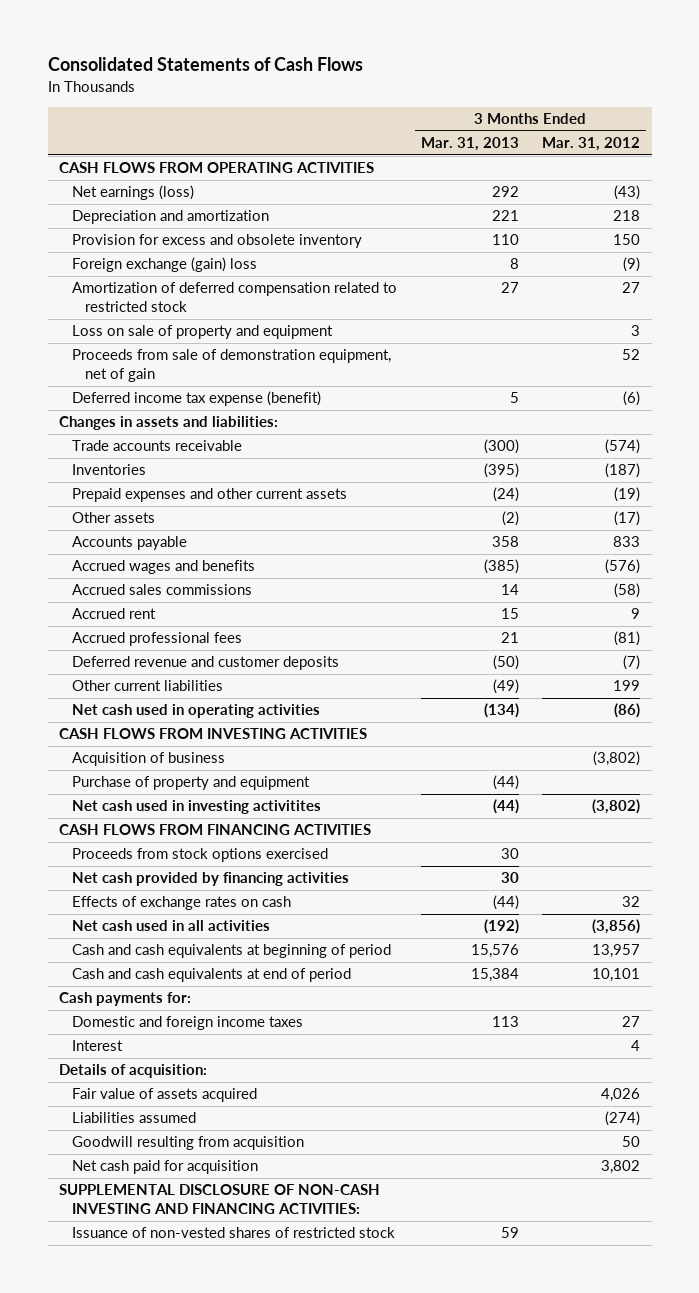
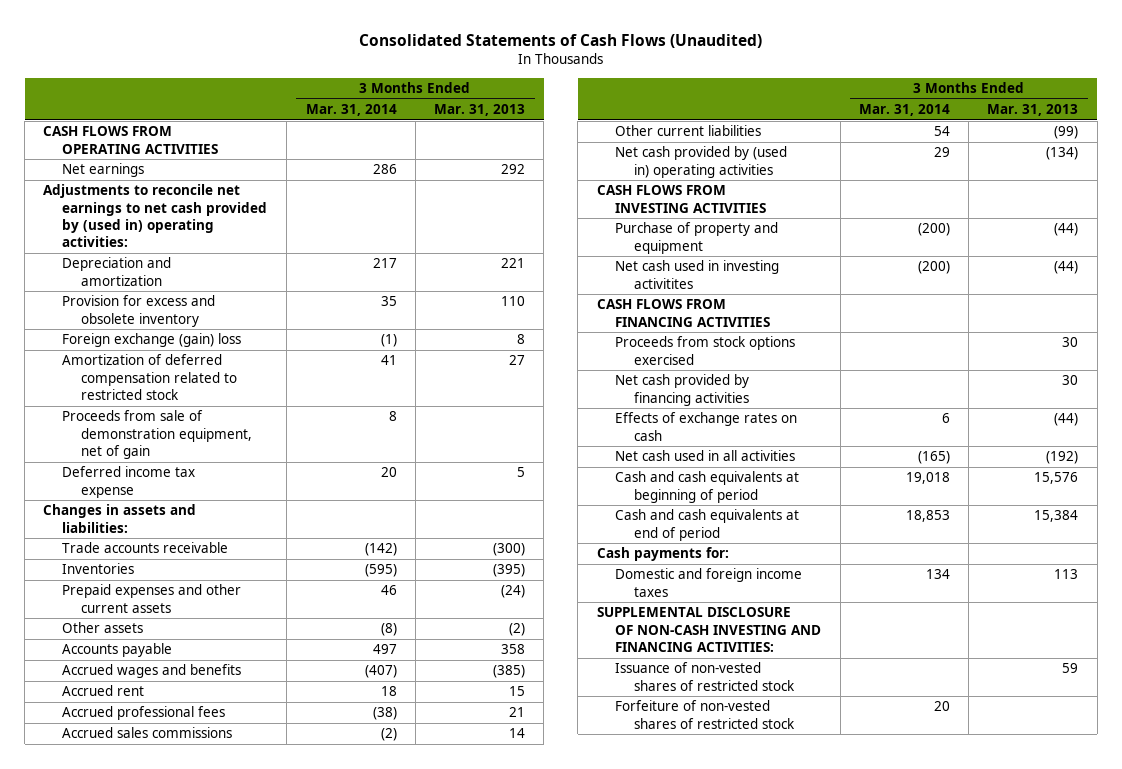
[47,57,363,72] Consolidated Statements of Cash Flows -> [358,33,762,48] Consolidated Statements of Cash Flows (Unaudited)
[542,137,641,152] Mar. 31, 2012 -> none
none -> [305,104,397,117] Mar. 31, 2014
[72,185,195,201] Net earnings (loss) -> [62,163,145,178] Net earnings
none -> [43,184,268,248] Adjustments to reconcile net earnings to net cash provided by (used in) operating activities:
[72,325,334,340] Loss on sale of property and equipment -> none
[72,391,322,407] Deferred income tax expense (benefit) -> [62,466,196,498] Deferred income tax expense
[72,656,340,671] Deferred revenue and customer deposits -> none
[72,584,253,596] Accrued sales commissions -> [62,727,233,739] Accrued sales commissions
[492,679,519,695] (49) -> [1054,126,1079,140] (99)
[72,704,321,719] Net cash used in operating activities -> [615,146,788,178] Net cash provided by (used in) operating activities
[72,752,226,767] Acquisition of business -> none
[72,1040,124,1052] Interest -> none
[59,1064,208,1079] Details of acquisition: -> none
[72,1088,258,1103] Fair value of assets acquired -> none
[72,1112,197,1124] Liabilities assumed -> none
[72,1136,305,1151] Goodwill resulting from acquisition -> none
[72,1160,259,1175] Net cash paid for acquisition -> none
none -> [615,700,796,729] Forfeiture of non-vested shares of restricted stock

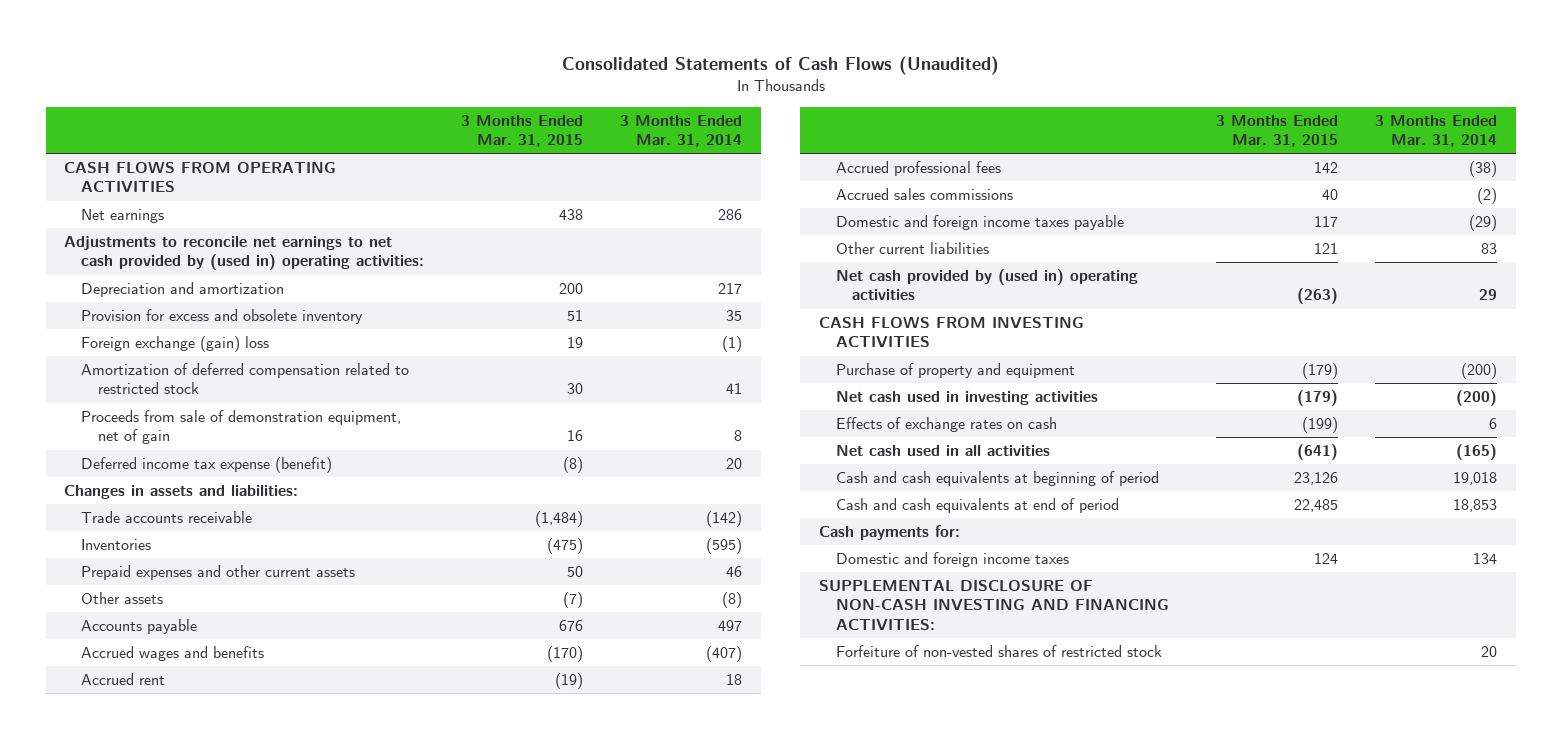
[434,104,526,117] Mar. 31, 2013 -> none
none -> [461,114,584,147] 3 Months Ended Mar. 31, 2015
[62,466,196,498] Deferred income tax expense -> [80,457,332,474] Deferred income tax expense (benefit)
none -> [835,215,1124,231] Domestic and foreign income taxes payable
[933,126,950,137] 54 -> [1481,243,1498,255] 83
[596,299,771,327] CASH FLOWS FROM FINANCING ACTIVITIES -> none
[615,336,796,365] Proceeds from stock options exercised -> none
[615,374,750,406] Net cash provided by financing activities -> none
[615,260,780,289] Net cash used in investing activitites -> [835,391,1098,406] Net cash used in investing activities
[615,662,796,691] Issuance of non-vested shares of restricted stock -> none

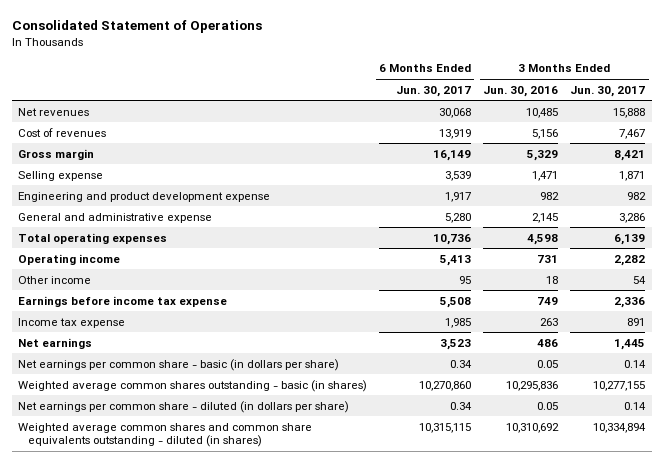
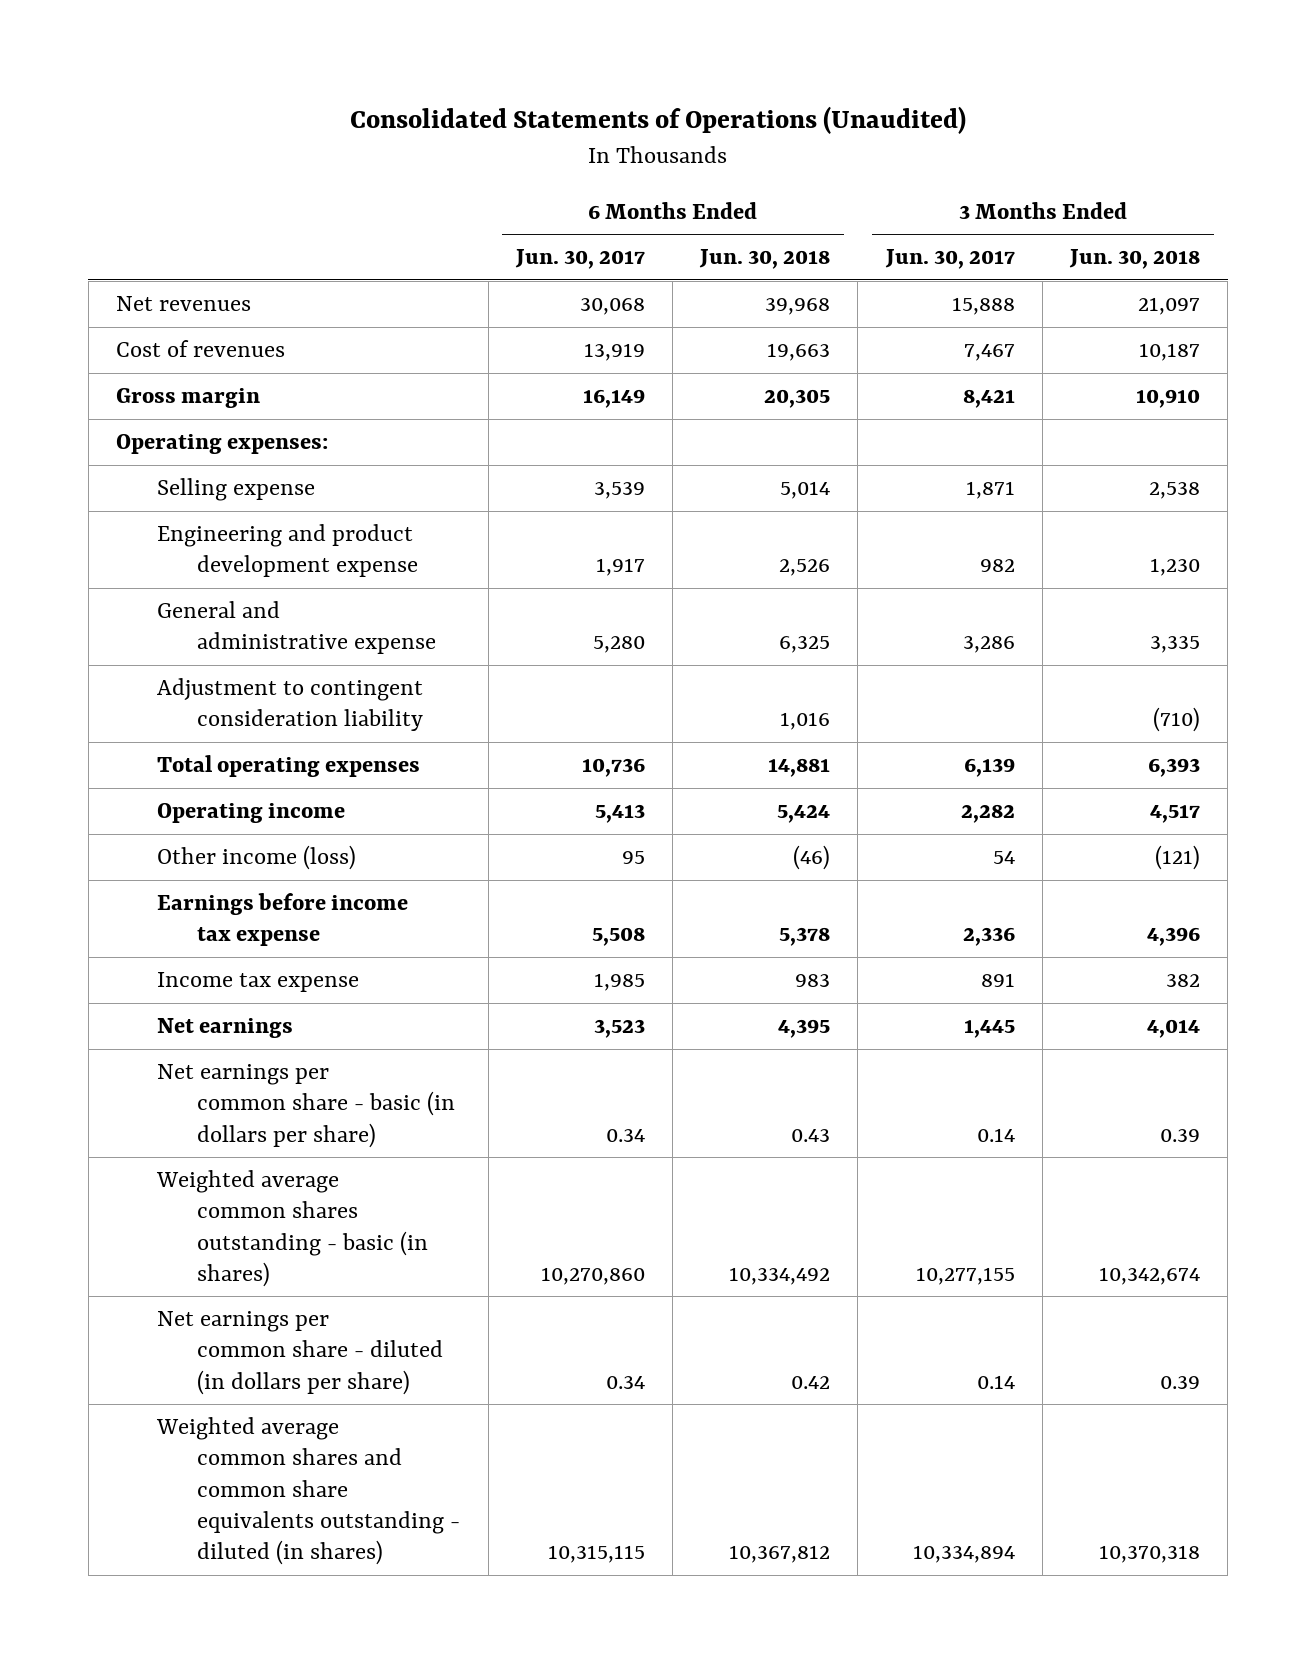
[11,20,262,34] Consolidated Statement of Operations -> [350,106,967,135] Consolidated Statements of Operations (Unaudited)
[483,85,559,97] Jun. 30, 2016 -> none
none -> [699,249,831,270] Jun. 30, 2018
none -> [1069,249,1201,270] Jun. 30, 2018
none -> [116,434,329,455] Operating expenses:
none -> [156,678,424,732] Adjustment to contingent consideration liability
[17,275,91,284] Other income -> [156,845,356,871] Other income (loss)

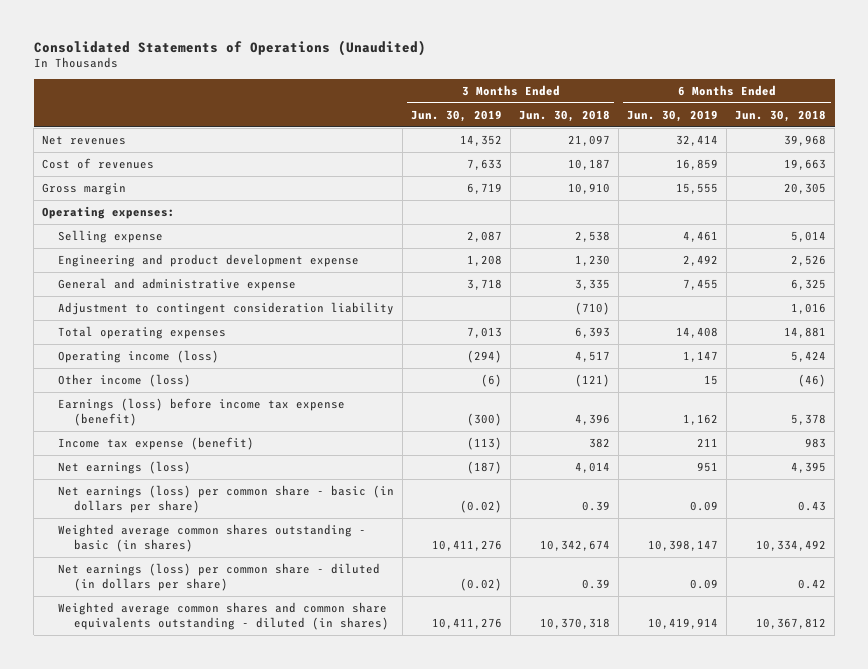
[514,249,645,270] Jun. 30, 2017 -> none
[884,249,1015,270] Jun. 30, 2017 -> none
none -> [411,109,503,122] Jun. 30, 2019
none -> [627,109,719,122] Jun. 30, 2019
[156,803,345,824] Operating income -> [58,349,220,363] Operating income (loss)
[156,893,408,947] Earnings before income tax expense -> [58,397,346,426] Earnings (loss) before income tax expense (benefit)
[156,972,359,993] Income tax expense -> [58,436,255,450] Income tax expense (benefit)
[156,1018,293,1039] Net earnings -> [58,460,192,474] Net earnings (loss)
[156,1064,456,1148] Net earnings per common share - basic (in dollars per share) -> [58,484,395,513] Net earnings (loss) per common share - basic (in dollars per share)
[156,1311,444,1395] Net earnings per common share - diluted (in dollars per share) -> [58,562,381,591] Net earnings (loss) per common share - diluted (in dollars per share)

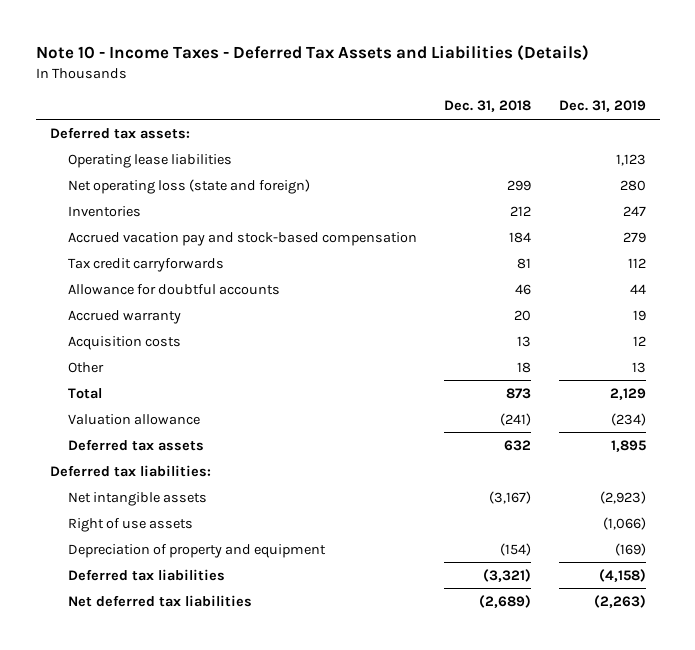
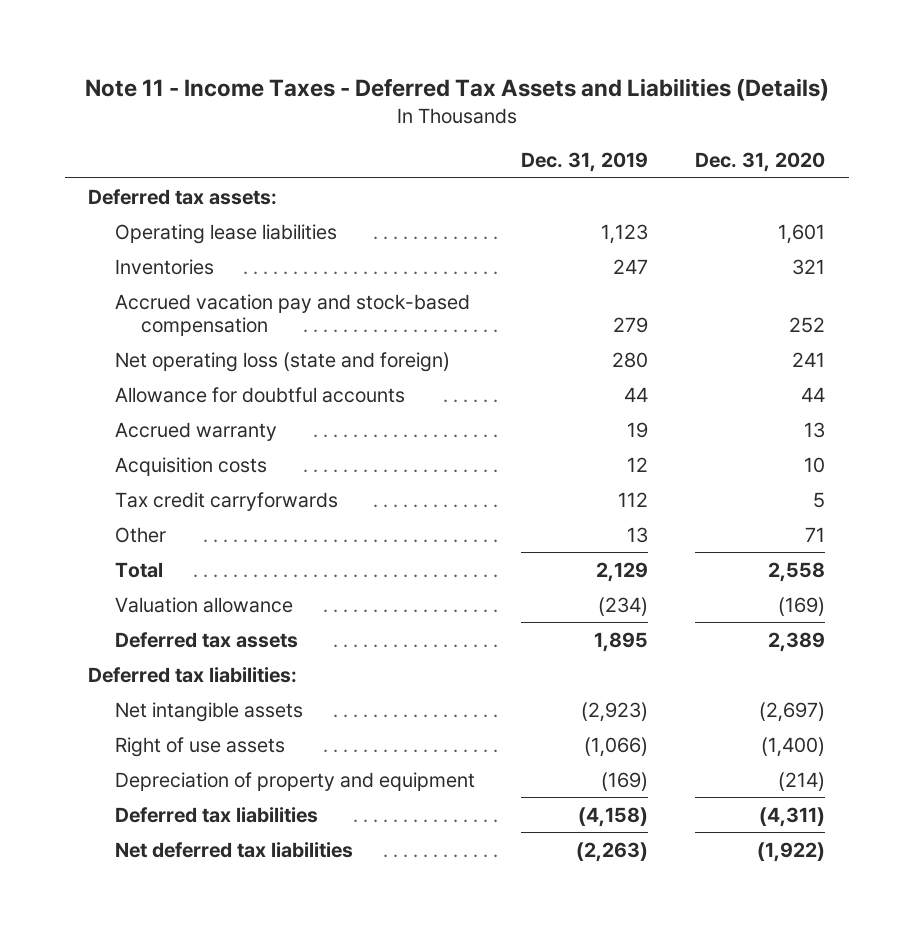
[35,45,589,62] Note 10 - Income Taxes - Deferred Tax Assets and Liabilities (Details) -> [84,77,829,101] Note 11 - Income Taxes - Deferred Tax Assets and Liabilities (Details)
[444,100,532,113] Dec. 31, 2018 -> none
none -> [695,152,826,173] Dec. 31, 2020
[67,178,310,194] Net operating loss (state and foreign) -> [114,351,450,372] Net operating loss (state and foreign)
[67,257,224,272] Tax credit carryforwards -> [114,491,338,511] Tax credit carryforwards

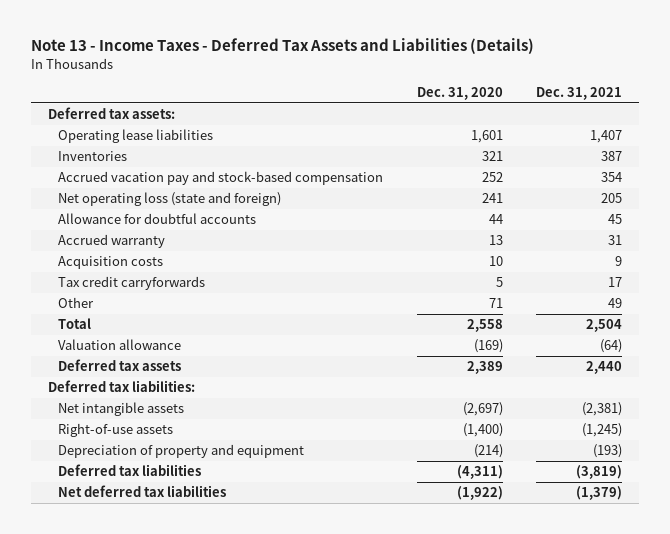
[84,77,829,101] Note 11 - Income Taxes - Deferred Tax Assets and Liabilities (Details) -> [31,38,535,55] Note 13 - Income Taxes - Deferred Tax Assets and Liabilities (Details)
[521,152,649,173] Dec. 31, 2019 -> none
none -> [535,87,622,101] Dec. 31, 2021
[114,736,285,757] Right of use assets -> [58,423,174,438] Right-of-use assets

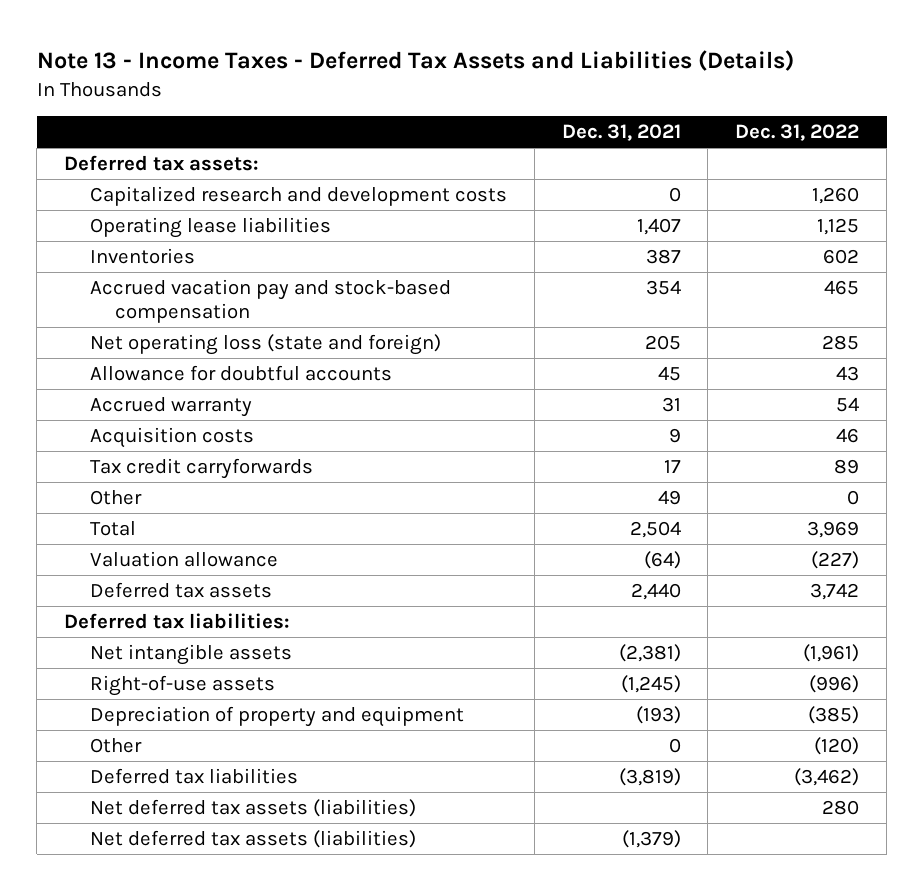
[416,87,503,101] Dec. 31, 2020 -> none
none -> [735,123,860,141] Dec. 31, 2022
none -> [89,185,507,206] Capitalized research and development costs
none -> [89,737,142,753] Other
none -> [89,798,416,817] Net deferred tax assets (liabilities)
[58,485,227,498] Net deferred tax liabilities -> [89,829,416,848] Net deferred tax assets (liabilities)

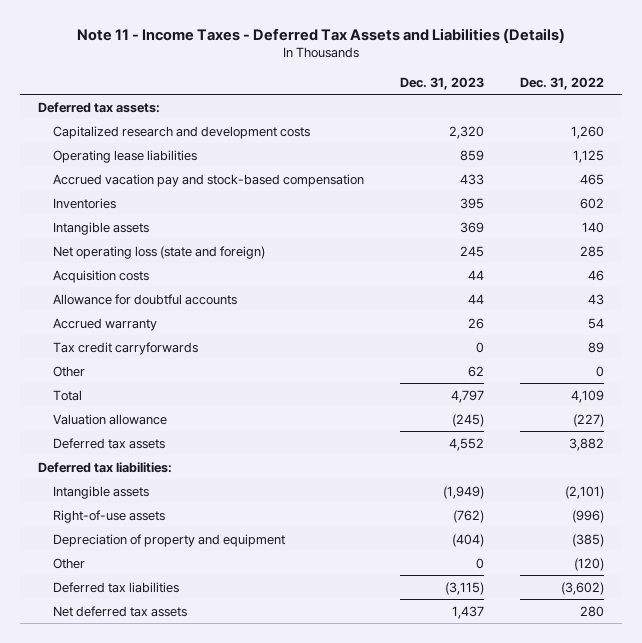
[36,50,794,72] Note 13 - Income Taxes - Deferred Tax Assets and Liabilities (Details) -> [76,27,565,43] Note 11 - Income Taxes - Deferred Tax Assets and Liabilities (Details)
[561,123,681,141] Dec. 31, 2021 -> none
none -> [400,76,485,90] Dec. 31, 2023
[89,247,195,264] Inventories -> [53,197,117,209] Inventories
none -> [53,221,150,235] Intangible assets
[89,426,254,448] Acquisition costs -> [53,269,150,283] Acquisition costs
[807,520,860,538] 3,969 -> [571,389,605,403] 4,109
[810,582,860,600] 3,742 -> [569,437,605,451] 3,882
[89,643,292,665] Net intangible assets -> [53,485,150,499] Intangible assets
[803,643,860,662] (1,961) -> [565,485,605,499] (2,101)
[89,829,416,848] Net deferred tax assets (liabilities) -> none
[794,767,860,786] (3,462) -> [561,581,605,595] (3,602)
[89,798,416,817] Net deferred tax assets (liabilities) -> [53,605,188,617] Net deferred tax assets

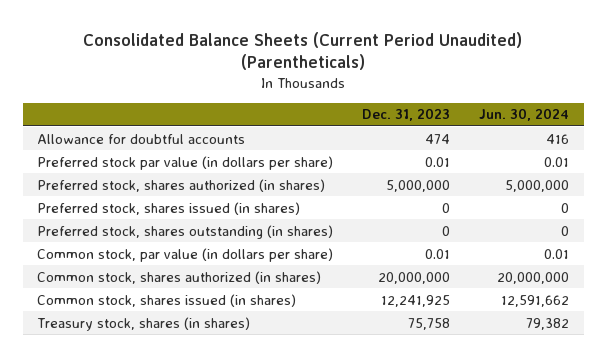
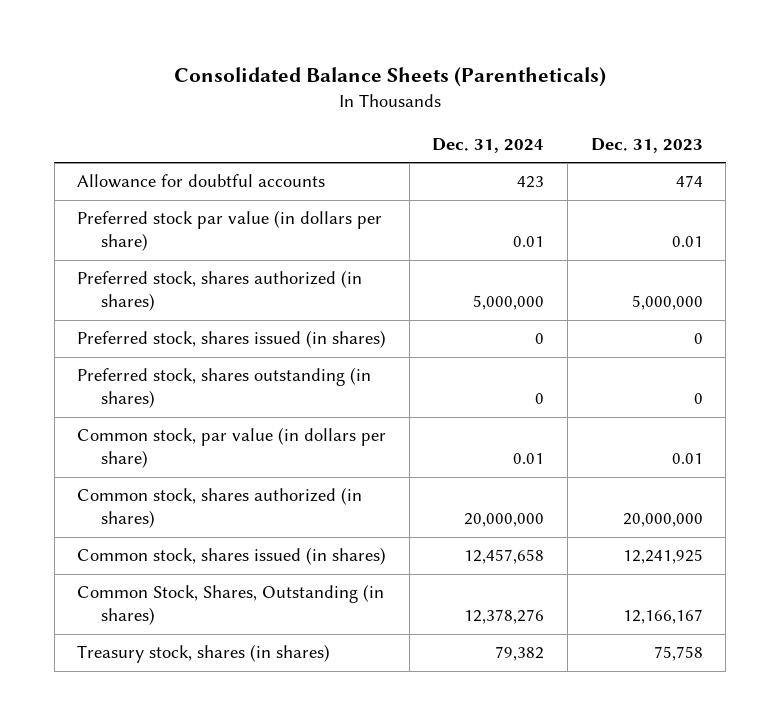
[83,31,523,71] Consolidated Balance Sheets (Current Period Unaudited) (Parentheticals) -> [173,67,606,88] Consolidated Balance Sheets (Parentheticals)
[479,108,570,122] Jun. 30, 2024 -> none
none -> [432,137,545,153] Dec. 31, 2024
none -> [77,584,385,626] Common Stock, Shares, Outstanding (in shares)

